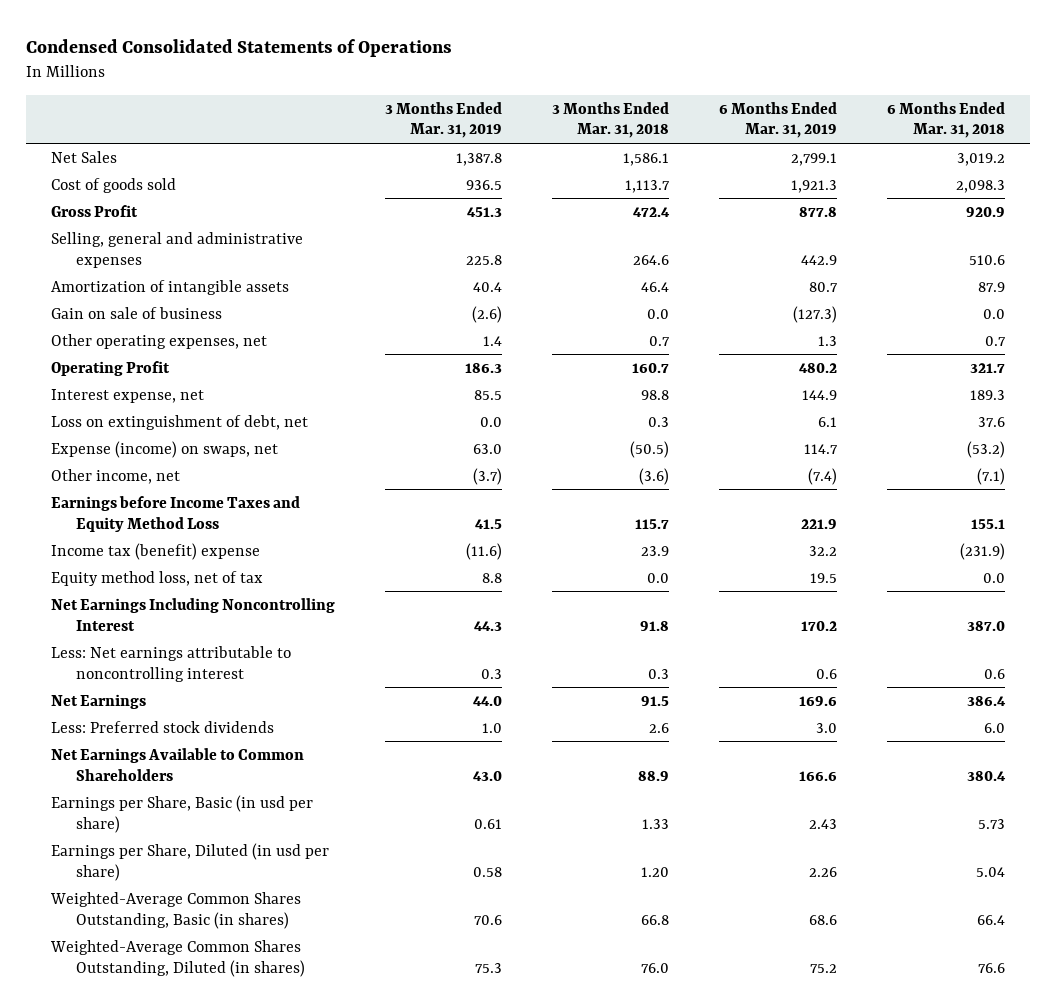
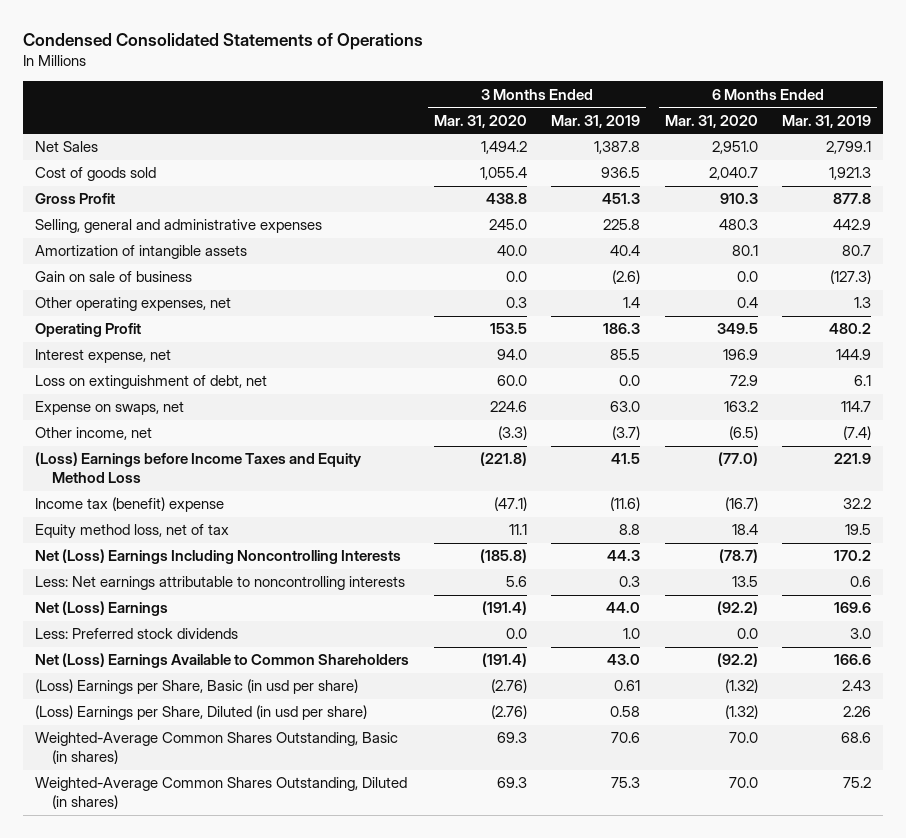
[551,101,669,139] 3 Months Ended Mar. 31, 2018 -> none
[886,101,1005,139] 6 Months Ended Mar. 31, 2018 -> none
none -> [433,114,527,128] Mar. 31, 2020
none -> [664,114,758,128] Mar. 31, 2020
[50,440,278,458] Expense (income) on swaps, net -> [35,401,185,416] Expense on swaps, net
[50,495,300,532] Earnings before Income Taxes and Equity Method Loss -> [35,452,362,484] (Loss) Earnings before Income Taxes and Equity Method Loss
[50,597,335,631] Net Earnings Including Noncontrolling Interest -> [35,549,402,565] Net (Loss) Earnings Including Noncontrolling Interests
[50,645,291,682] Less: Net earnings attributable to noncontrolling interest -> [35,576,406,591] Less: Net earnings attributable to noncontrolling interests
[50,693,146,709] Net Earnings -> [35,601,169,617] Net (Loss) Earnings
[50,747,304,781] Net Earnings Available to Common Shareholders -> [35,653,410,669] Net (Loss) Earnings Available to Common Shareholders
[50,794,313,833] Earnings per Share, Basic (in usd per share) -> [35,679,359,695] (Loss) Earnings per Share, Basic (in usd per share)
[50,842,329,881] Earnings per Share, Diluted (in usd per share) -> [35,705,368,721] (Loss) Earnings per Share, Diluted (in usd per share)

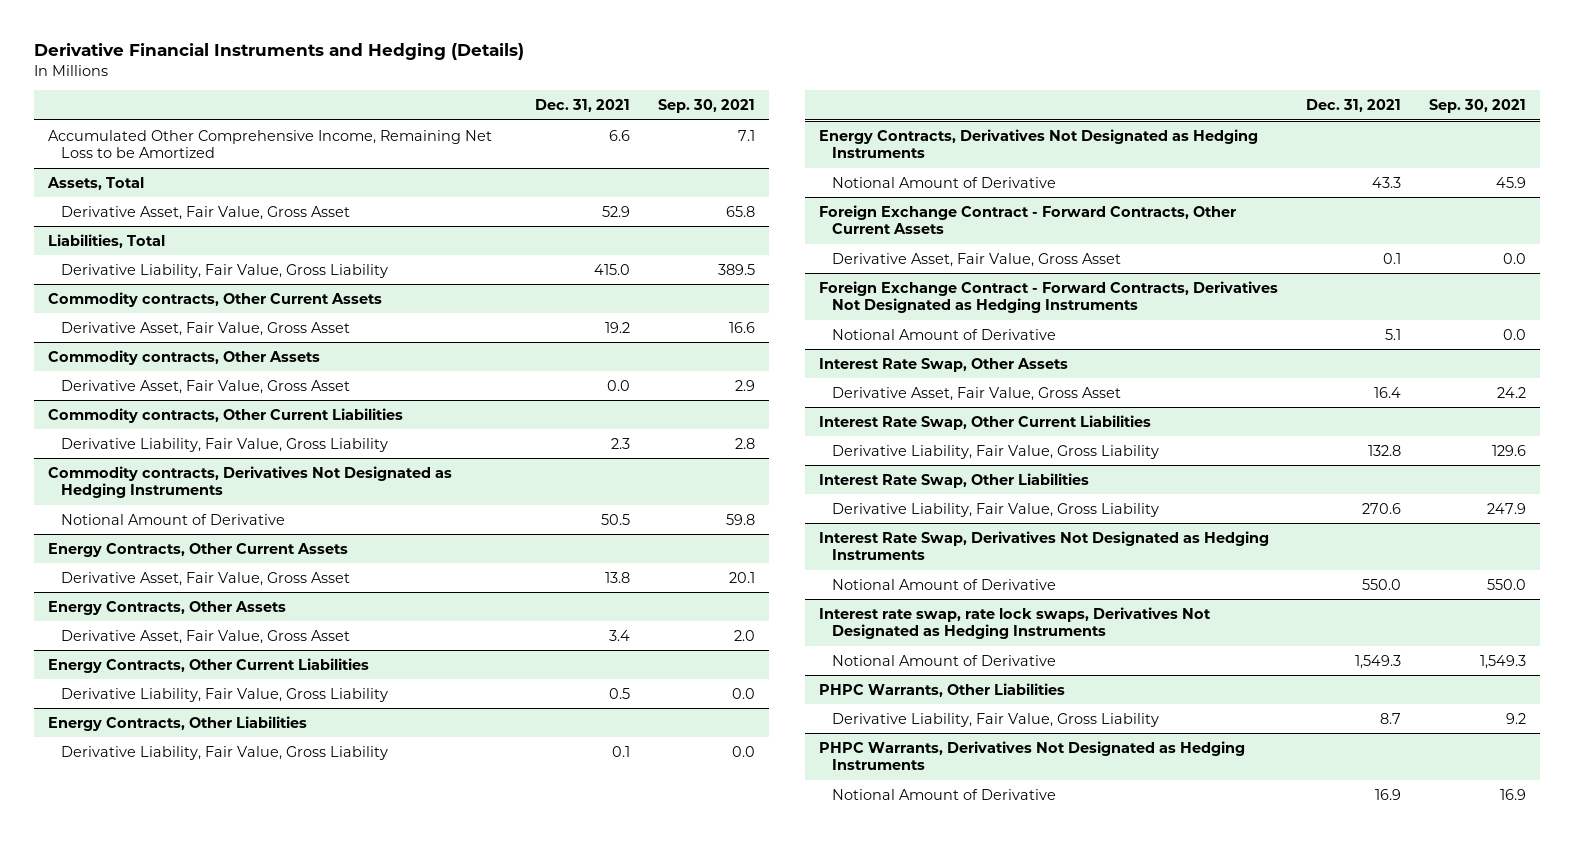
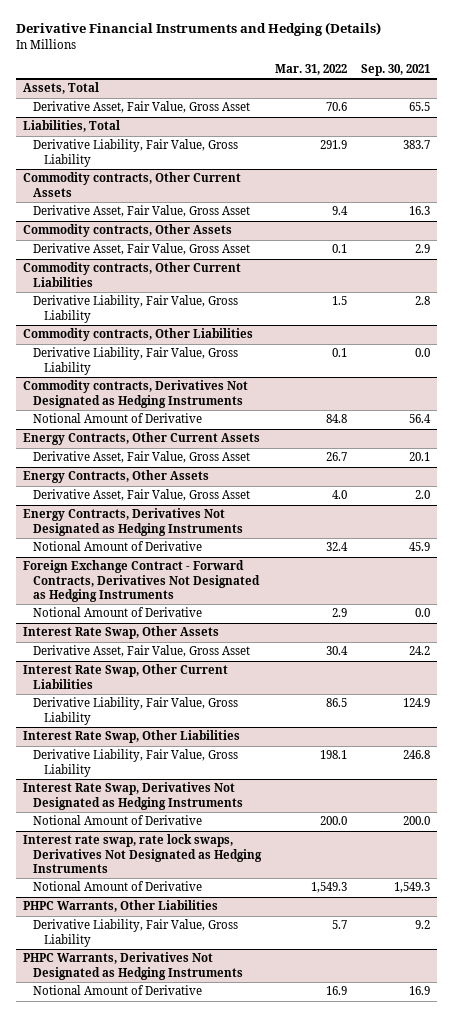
[534,99,630,113] Dec. 31, 2021 -> none
none -> [275,64,348,76] Mar. 31, 2022
[47,129,492,159] Accumulated Other Comprehensive Income, Remaining Net Loss to be Amortized -> none
[725,205,755,217] 65.8 -> [408,102,430,112] 65.5
[717,263,755,275] 389.5 -> [402,140,430,150] 383.7
[728,321,755,333] 16.6 -> [408,206,430,216] 16.3
none -> [22,328,253,342] Commodity contracts, Other Liabilities
none -> [33,347,239,375] Derivative Liability, Fair Value, Gross Liability
[725,513,755,525] 59.8 -> [408,414,431,424] 56.4
[47,657,369,673] Energy Contracts, Other Current Liabilities -> none
[60,687,388,702] Derivative Liability, Fair Value, Gross Liability -> none
[47,715,307,731] Energy Contracts, Other Liabilities -> none
[60,745,388,760] Derivative Liability, Fair Value, Gross Liability -> none
[819,204,1237,235] Foreign Exchange Contract - Forward Contracts, Other Current Assets -> none
[832,252,1122,267] Derivative Asset, Fair Value, Gross Asset -> none
[1492,444,1527,456] 129.6 -> [402,698,430,708] 124.9
[1487,502,1527,514] 247.9 -> [402,750,430,760] 246.8
[1487,578,1527,590] 550.0 -> [402,816,430,826] 200.0

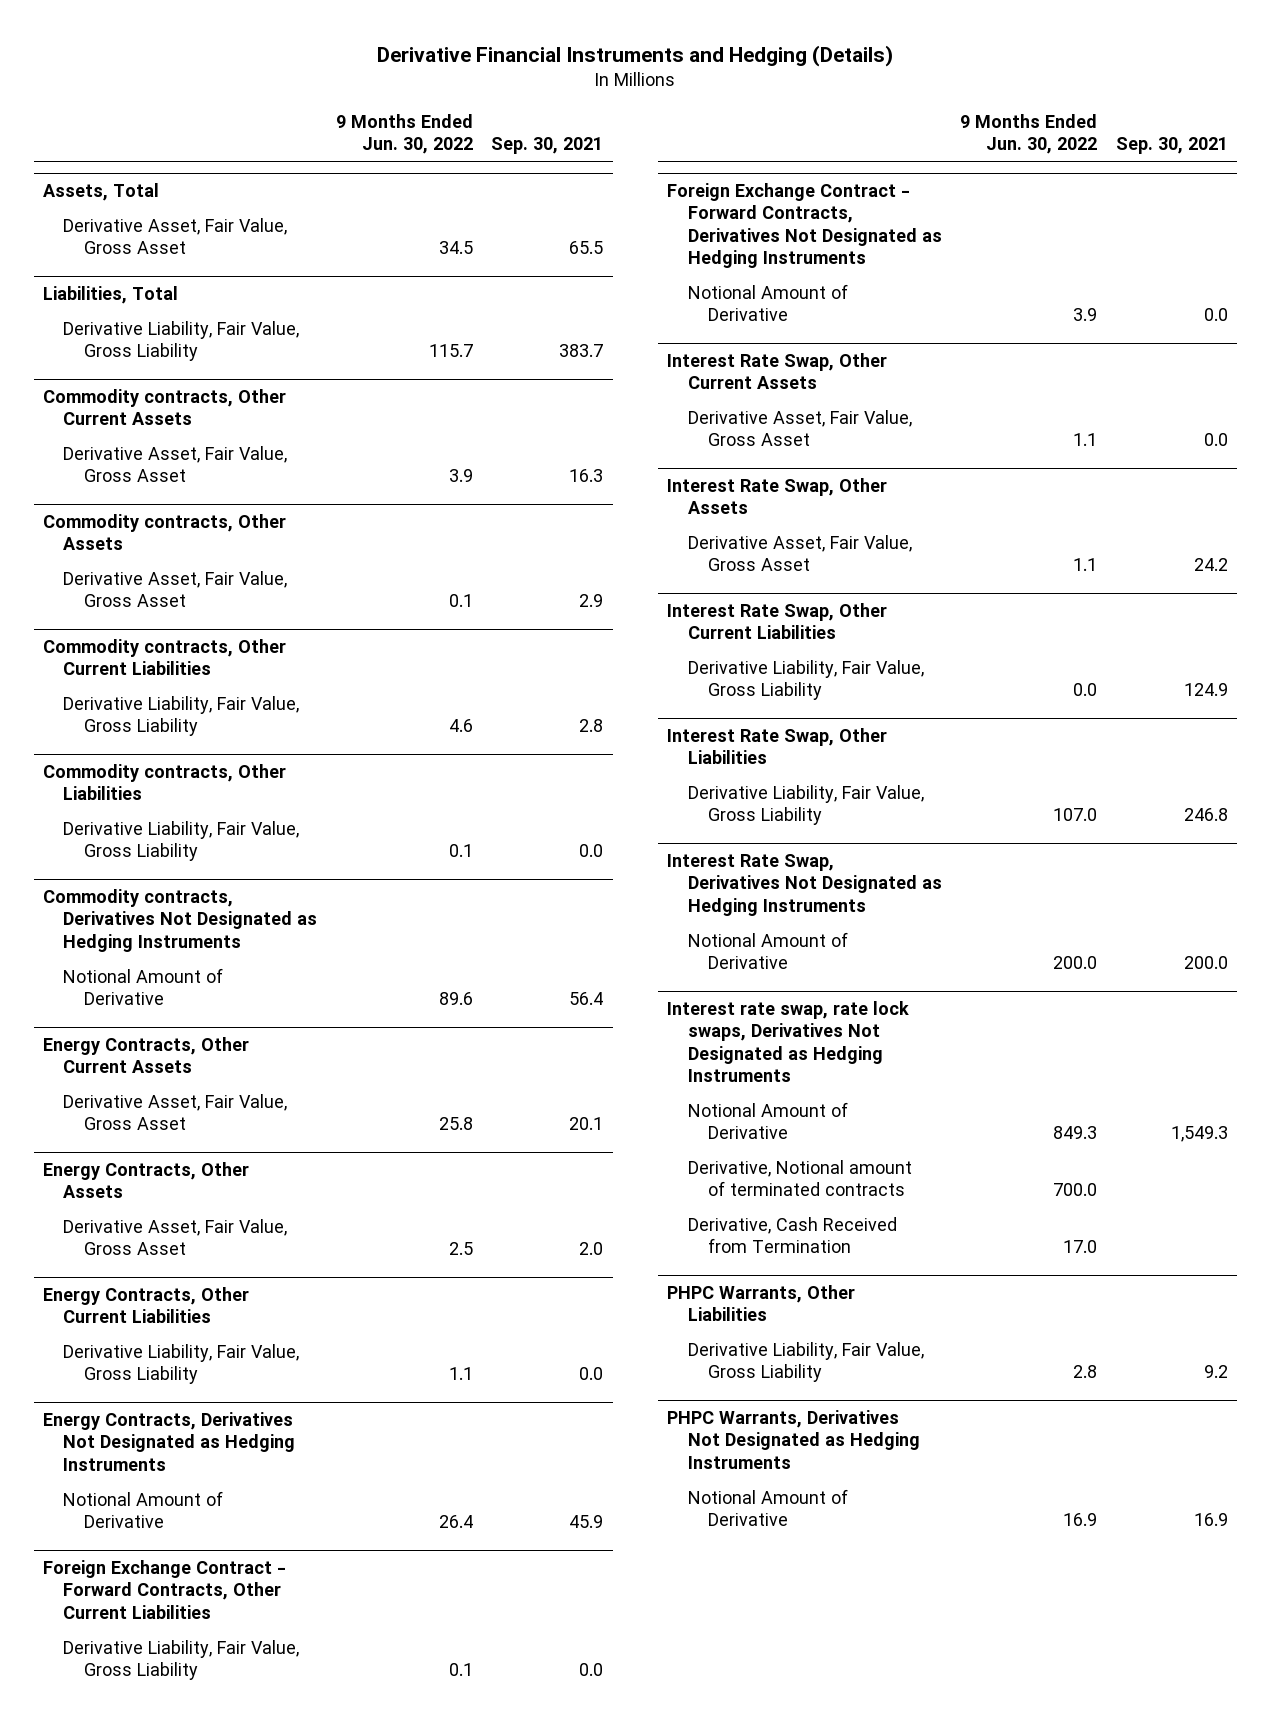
[275,64,348,76] Mar. 31, 2022 -> none
none -> [335,113,473,155] 9 Months Ended Jun. 30, 2022
none -> [42,1286,249,1324] Energy Contracts, Other Current Liabilities
none -> [63,1343,300,1385] Derivative Liability, Fair Value, Gross Liability
none -> [42,1559,286,1619] Foreign Exchange Contract - Forward Contracts, Other Current Liabilities
none -> [63,1639,300,1681] Derivative Liability, Fair Value, Gross Liability
none -> [667,352,888,390] Interest Rate Swap, Other Current Assets
none -> [687,409,912,447] Derivative Asset, Fair Value, Gross Asset
none -> [687,1159,912,1197] Derivative, Notional amount of terminated contracts
none -> [687,1216,897,1254] Derivative, Cash Received from Termination

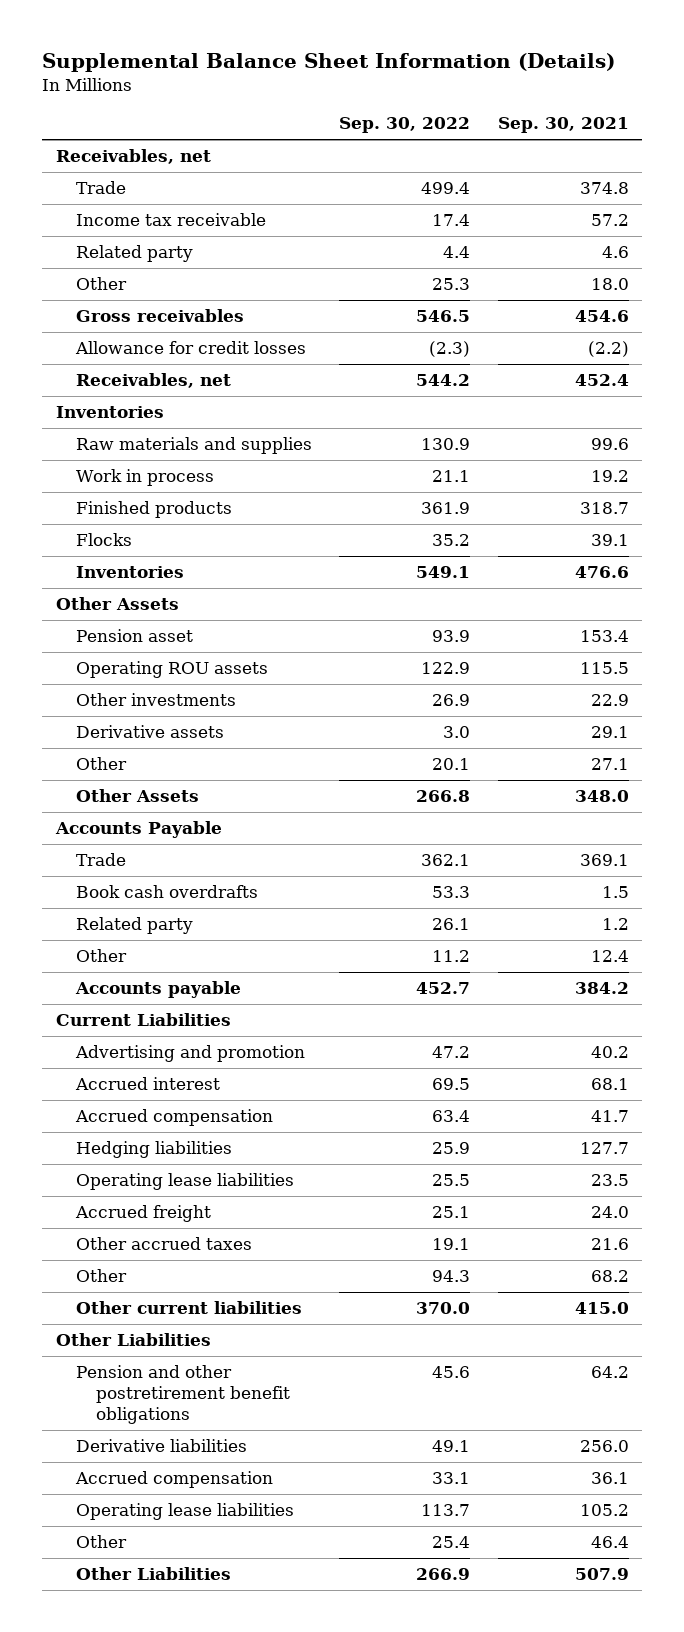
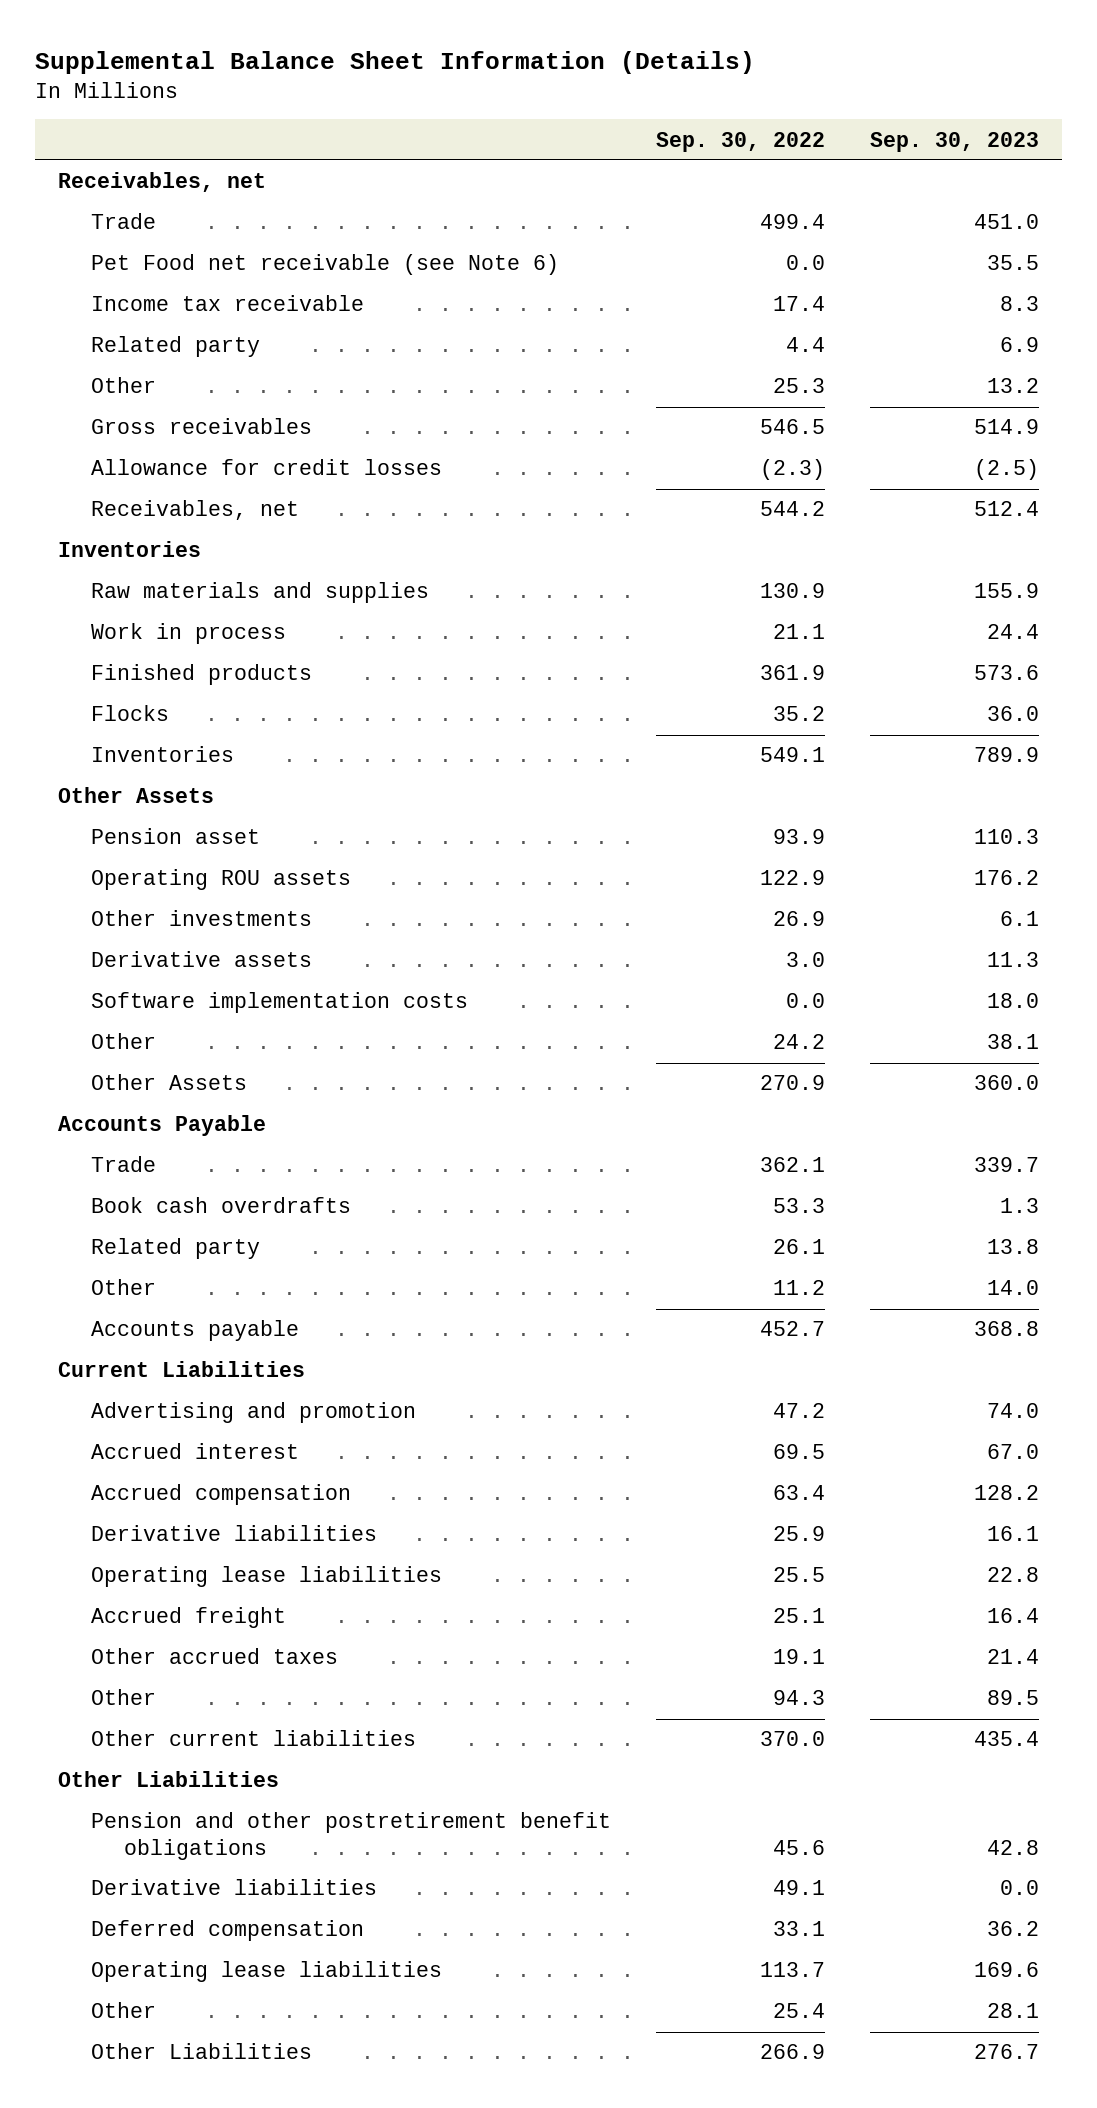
[497,117,629,134] Sep. 30, 2021 -> none
none -> [870,131,1040,152] Sep. 30, 2023
none -> [91,254,560,276] Pet Food net receivable (see Note 6)
none -> [91,992,469,1014] Software implementation costs
[432,758,471,771] 20.1 -> [773,1034,826,1050] 24.2
[416,790,471,803] 266.8 -> [760,1075,826,1091] 270.9
[75,1141,232,1159] Hedging liabilities -> [91,1525,378,1542] Derivative liabilities
[74,1471,273,1489] Accrued compensation -> [91,1920,365,1942] Deferred compensation

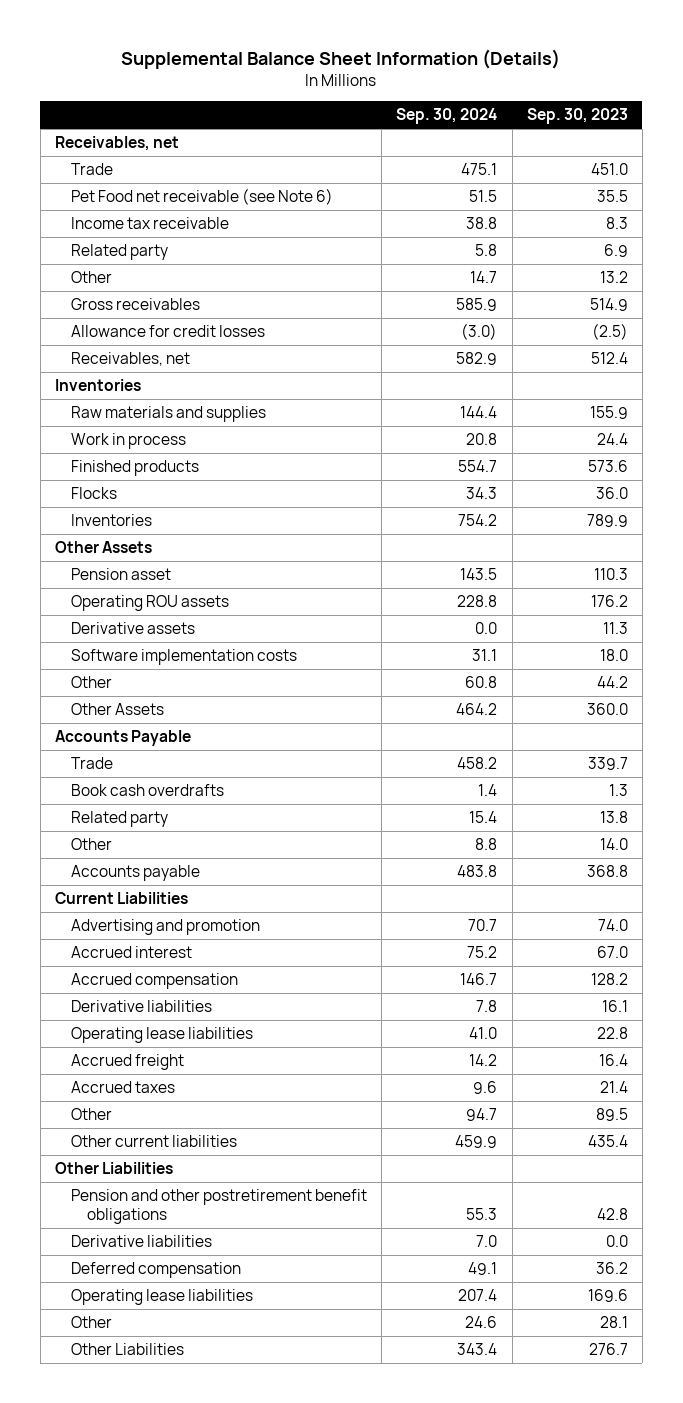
[656,131,826,152] Sep. 30, 2022 -> none
none -> [396,108,498,125] Sep. 30, 2024
[91,910,313,927] Other investments -> none
[987,1034,1040,1050] 38.1 -> [596,676,628,689] 44.2
[91,1648,339,1665] Other accrued taxes -> [70,1081,175,1094] Accrued taxes

